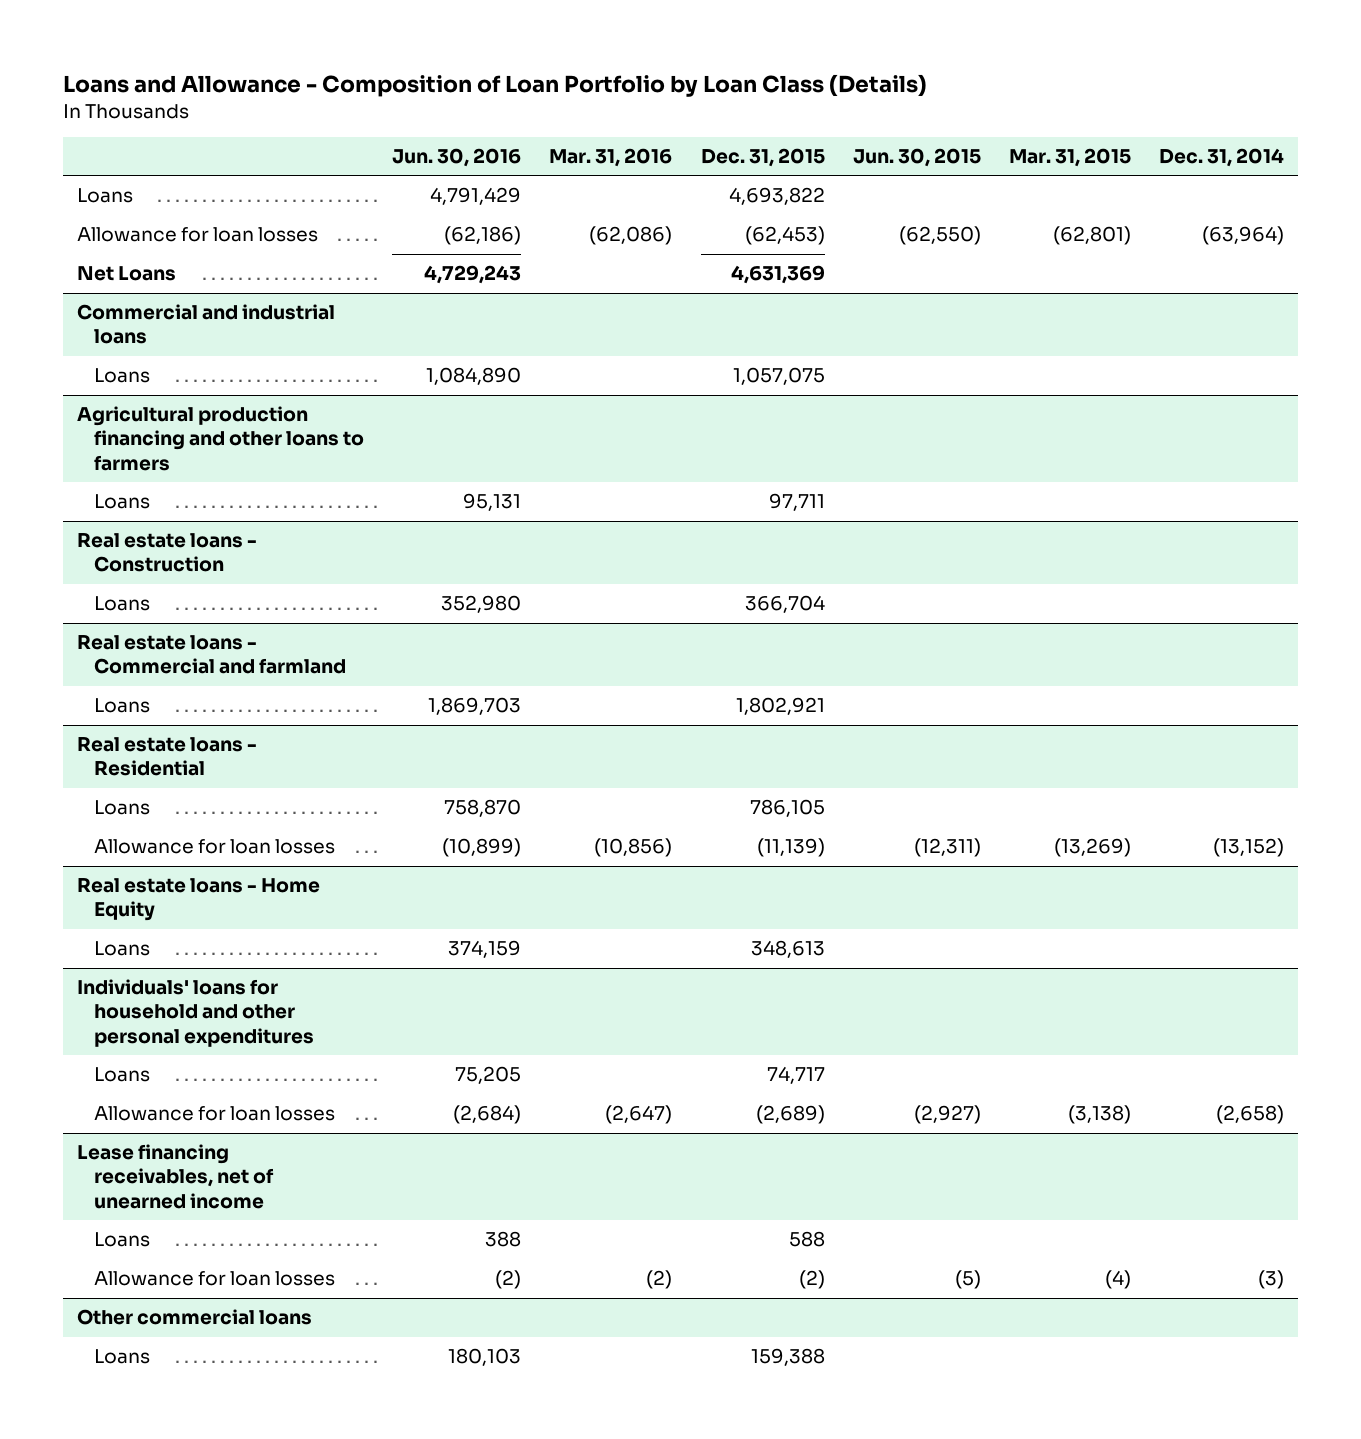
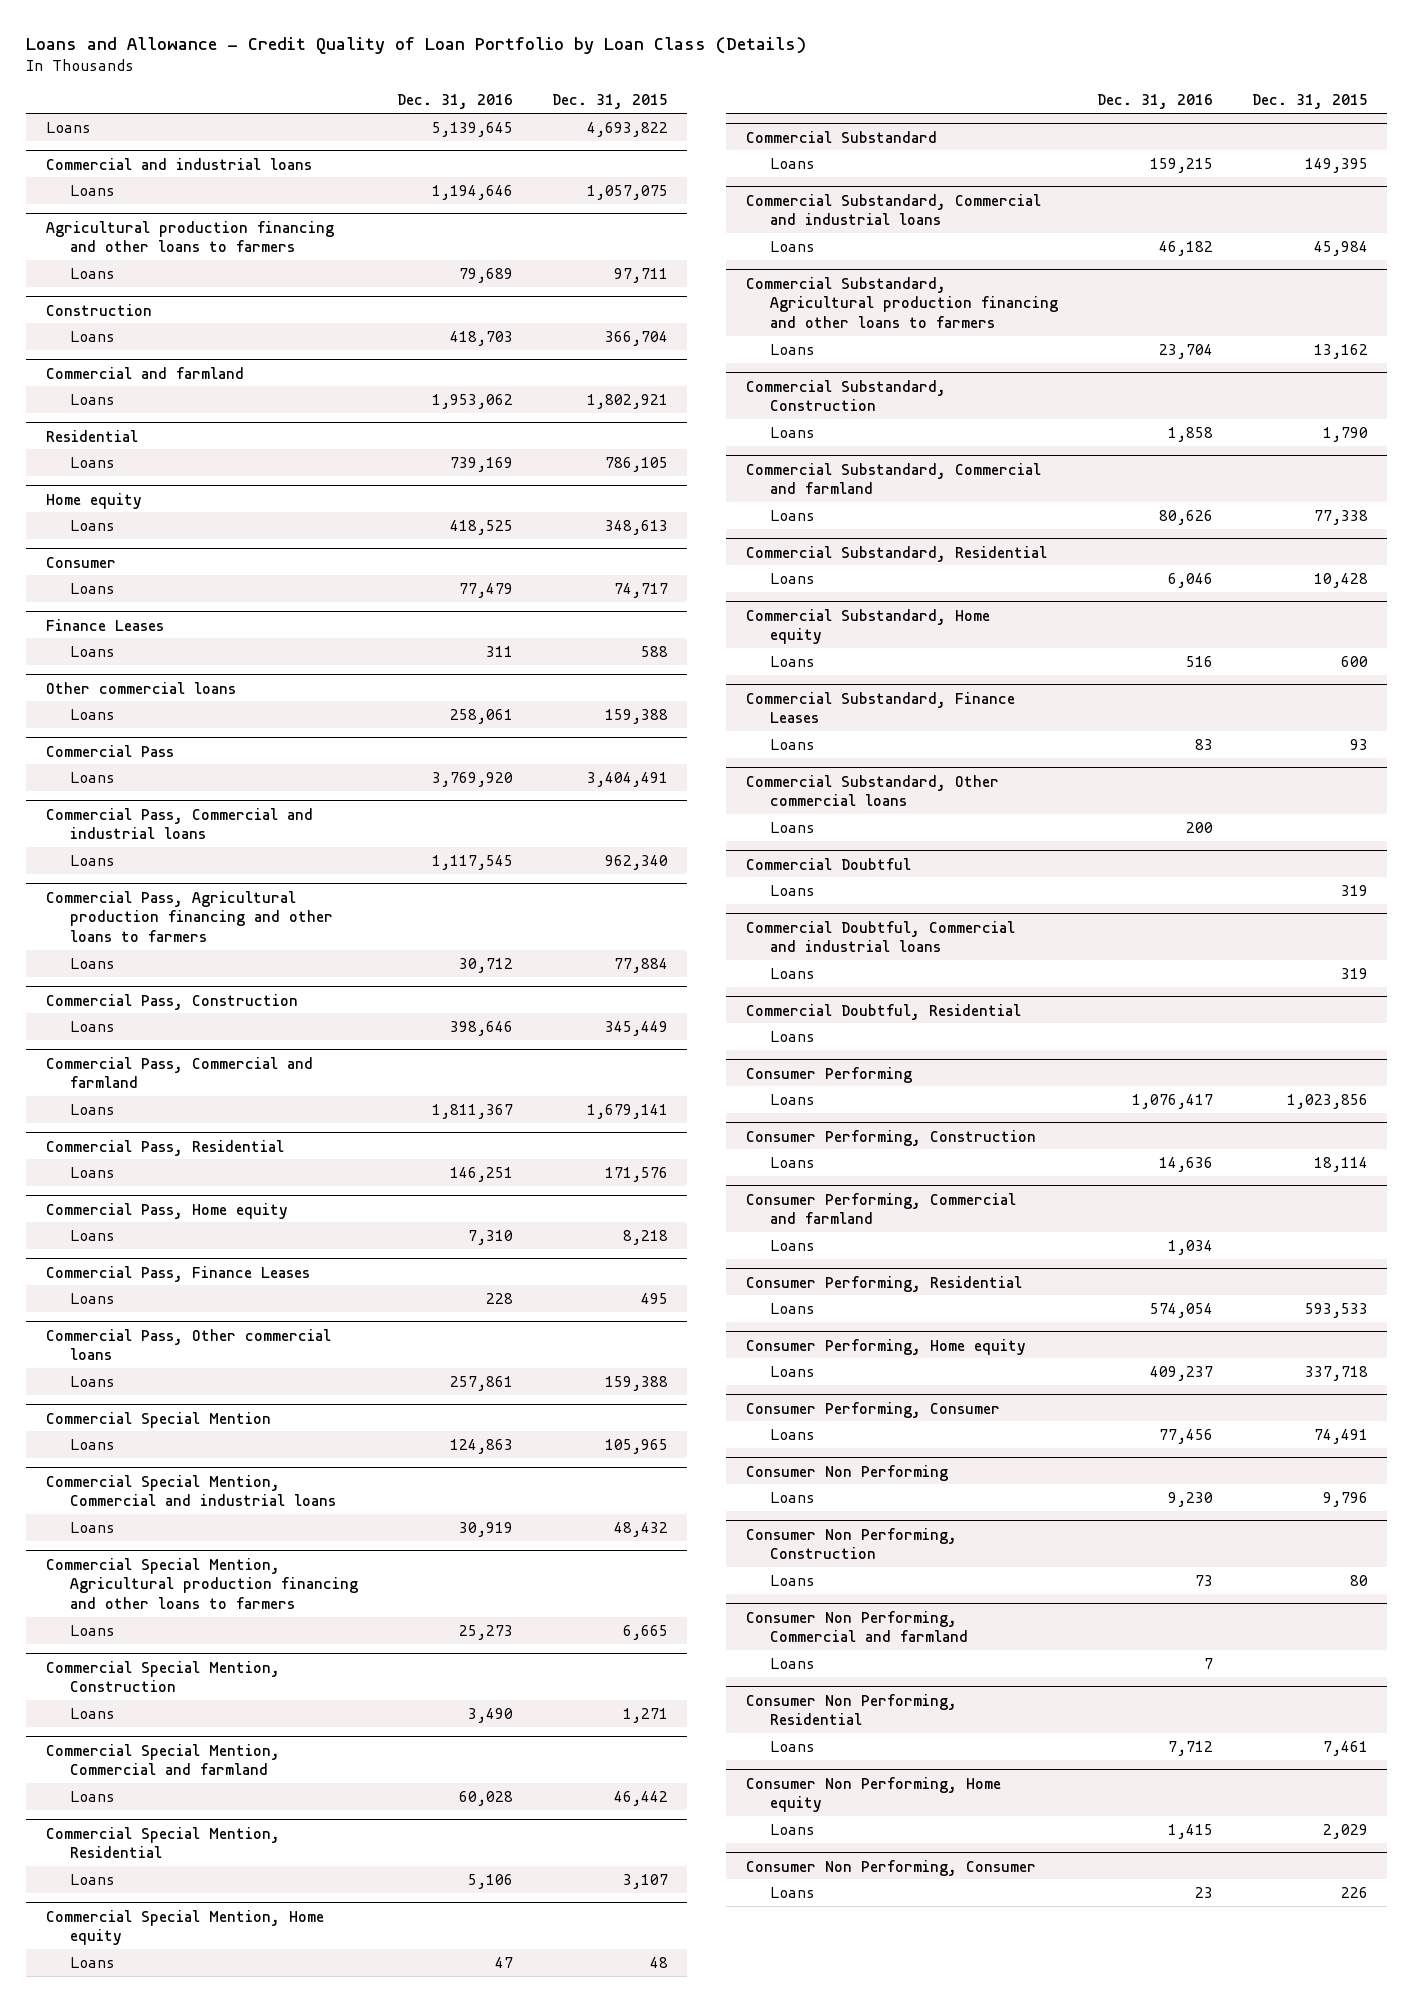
[62,74,927,98] Loans and Allowance - Composition of Loan Portfolio by Loan Class (Details) -> [26,37,807,55] Loans and Allowance - Credit Quality of Loan Portfolio by Loan Class (Details)
[392,148,522,168] Jun. 30, 2016 -> none
[549,148,673,168] Mar. 31, 2016 -> none
[852,148,981,168] Jun. 30, 2015 -> none
[1009,148,1132,168] Mar. 31, 2015 -> none
[1159,148,1285,168] Dec. 31, 2014 -> none
none -> [396,94,513,110] Dec. 31, 2016
[76,227,318,243] Allowance for loan losses -> none
[76,266,176,282] Net Loans -> none
[76,533,257,573] Real estate loans - Construction -> [45,303,152,316] Construction
[76,635,346,675] Real estate loans - Commercial and farmland -> [45,366,244,379] Commercial and farmland
[76,737,257,777] Real estate loans - Residential -> [45,429,138,442] Residential
[93,839,335,855] Allowance for loan losses -> none
[76,878,320,922] Real estate loans - Home Equity -> [45,492,142,509] Home equity
[76,979,314,1047] Individuals' loans for household and other personal expenditures -> [45,556,116,568] Consumer
[93,1106,335,1122] Allowance for loan losses -> none
[76,1144,274,1209] Lease financing receivables, net of unearned income -> [45,618,164,631] Finance Leases
[93,1271,335,1287] Allowance for loan losses -> none
none -> [45,744,174,757] Commercial Pass
none -> [69,771,115,783] Loans
none -> [45,807,313,840] Commercial Pass, Commercial and industrial loans
none -> [69,854,115,866] Loans
none -> [45,890,333,943] Commercial Pass, Agricultural production financing and other loans to farmers
none -> [69,957,115,969] Loans
none -> [45,993,298,1010] Commercial Pass, Construction
none -> [69,1020,115,1032] Loans
none -> [45,1056,313,1089] Commercial Pass, Commercial and farmland
none -> [69,1103,115,1115] Loans
none -> [45,1139,284,1156] Commercial Pass, Residential
none -> [69,1166,115,1178] Loans
none -> [45,1202,288,1219] Commercial Pass, Home equity
none -> [69,1229,115,1241] Loans
none -> [45,1265,310,1282] Commercial Pass, Finance Leases
none -> [69,1292,115,1304] Loans
none -> [45,1328,331,1361] Commercial Pass, Other commercial loans
none -> [69,1375,115,1387] Loans
none -> [45,1411,271,1428] Commercial Special Mention
none -> [69,1438,115,1450] Loans
none -> [45,1474,336,1507] Commercial Special Mention, Commercial and industrial loans
none -> [69,1521,115,1533] Loans
none -> [45,1557,358,1610] Commercial Special Mention, Agricultural production financing and other loans to farmers
none -> [69,1624,115,1636] Loans
none -> [45,1660,280,1693] Commercial Special Mention, Construction
none -> [69,1707,115,1719] Loans
none -> [45,1743,280,1776] Commercial Special Mention, Commercial and farmland
none -> [69,1790,115,1802] Loans
none -> [45,1826,280,1859] Commercial Special Mention, Residential
none -> [69,1873,115,1885] Loans
none -> [45,1909,324,1946] Commercial Special Mention, Home equity
none -> [69,1956,115,1968] Loans
none -> [745,130,937,143] Commercial Substandard
none -> [769,157,815,169] Loans
none -> [745,193,1041,226] Commercial Substandard, Commercial and industrial loans
none -> [769,240,815,252] Loans
none -> [745,276,1058,329] Commercial Substandard, Agricultural production financing and other loans to farmers
none -> [769,343,815,355] Loans
none -> [745,379,946,412] Commercial Substandard, Construction
none -> [769,426,815,438] Loans
none -> [745,462,1041,495] Commercial Substandard, Commercial and farmland
none -> [769,509,815,521] Loans
none -> [745,545,1047,562] Commercial Substandard, Residential
none -> [769,572,815,584] Loans
none -> [745,608,990,645] Commercial Substandard, Home equity
none -> [769,655,815,667] Loans
none -> [745,691,1015,724] Commercial Substandard, Finance Leases
none -> [769,738,815,750] Loans
none -> [745,774,999,807] Commercial Substandard, Other commercial loans
none -> [769,821,815,833] Loans
none -> [745,857,911,870] Commercial Doubtful
none -> [769,884,815,896] Loans
none -> [745,920,1015,953] Commercial Doubtful, Commercial and industrial loans
none -> [769,967,815,979] Loans
none -> [745,1003,1021,1020] Commercial Doubtful, Residential
none -> [769,1030,815,1042] Loans
none -> [745,1066,912,1083] Consumer Performing
none -> [769,1093,815,1105] Loans
none -> [745,1129,1036,1146] Consumer Performing, Construction
none -> [769,1156,815,1168] Loans
none -> [745,1192,1016,1225] Consumer Performing, Commercial and farmland
none -> [769,1239,815,1251] Loans
none -> [745,1275,1022,1292] Consumer Performing, Residential
none -> [769,1302,815,1314] Loans
none -> [745,1338,1026,1355] Consumer Performing, Home equity
none -> [769,1365,815,1377] Loans
none -> [745,1401,1000,1418] Consumer Performing, Consumer
none -> [769,1428,815,1440] Loans
none -> [745,1464,948,1481] Consumer Non Performing
none -> [769,1491,815,1503] Loans
none -> [745,1527,957,1560] Consumer Non Performing, Construction
none -> [769,1574,815,1586] Loans
none -> [745,1610,968,1643] Consumer Non Performing, Commercial and farmland
none -> [769,1657,815,1669] Loans
none -> [745,1693,957,1726] Consumer Non Performing, Residential
none -> [769,1740,815,1752] Loans
none -> [745,1776,1001,1813] Consumer Non Performing, Home equity
none -> [769,1823,815,1835] Loans
none -> [745,1859,1036,1876] Consumer Non Performing, Consumer
none -> [769,1886,815,1898] Loans

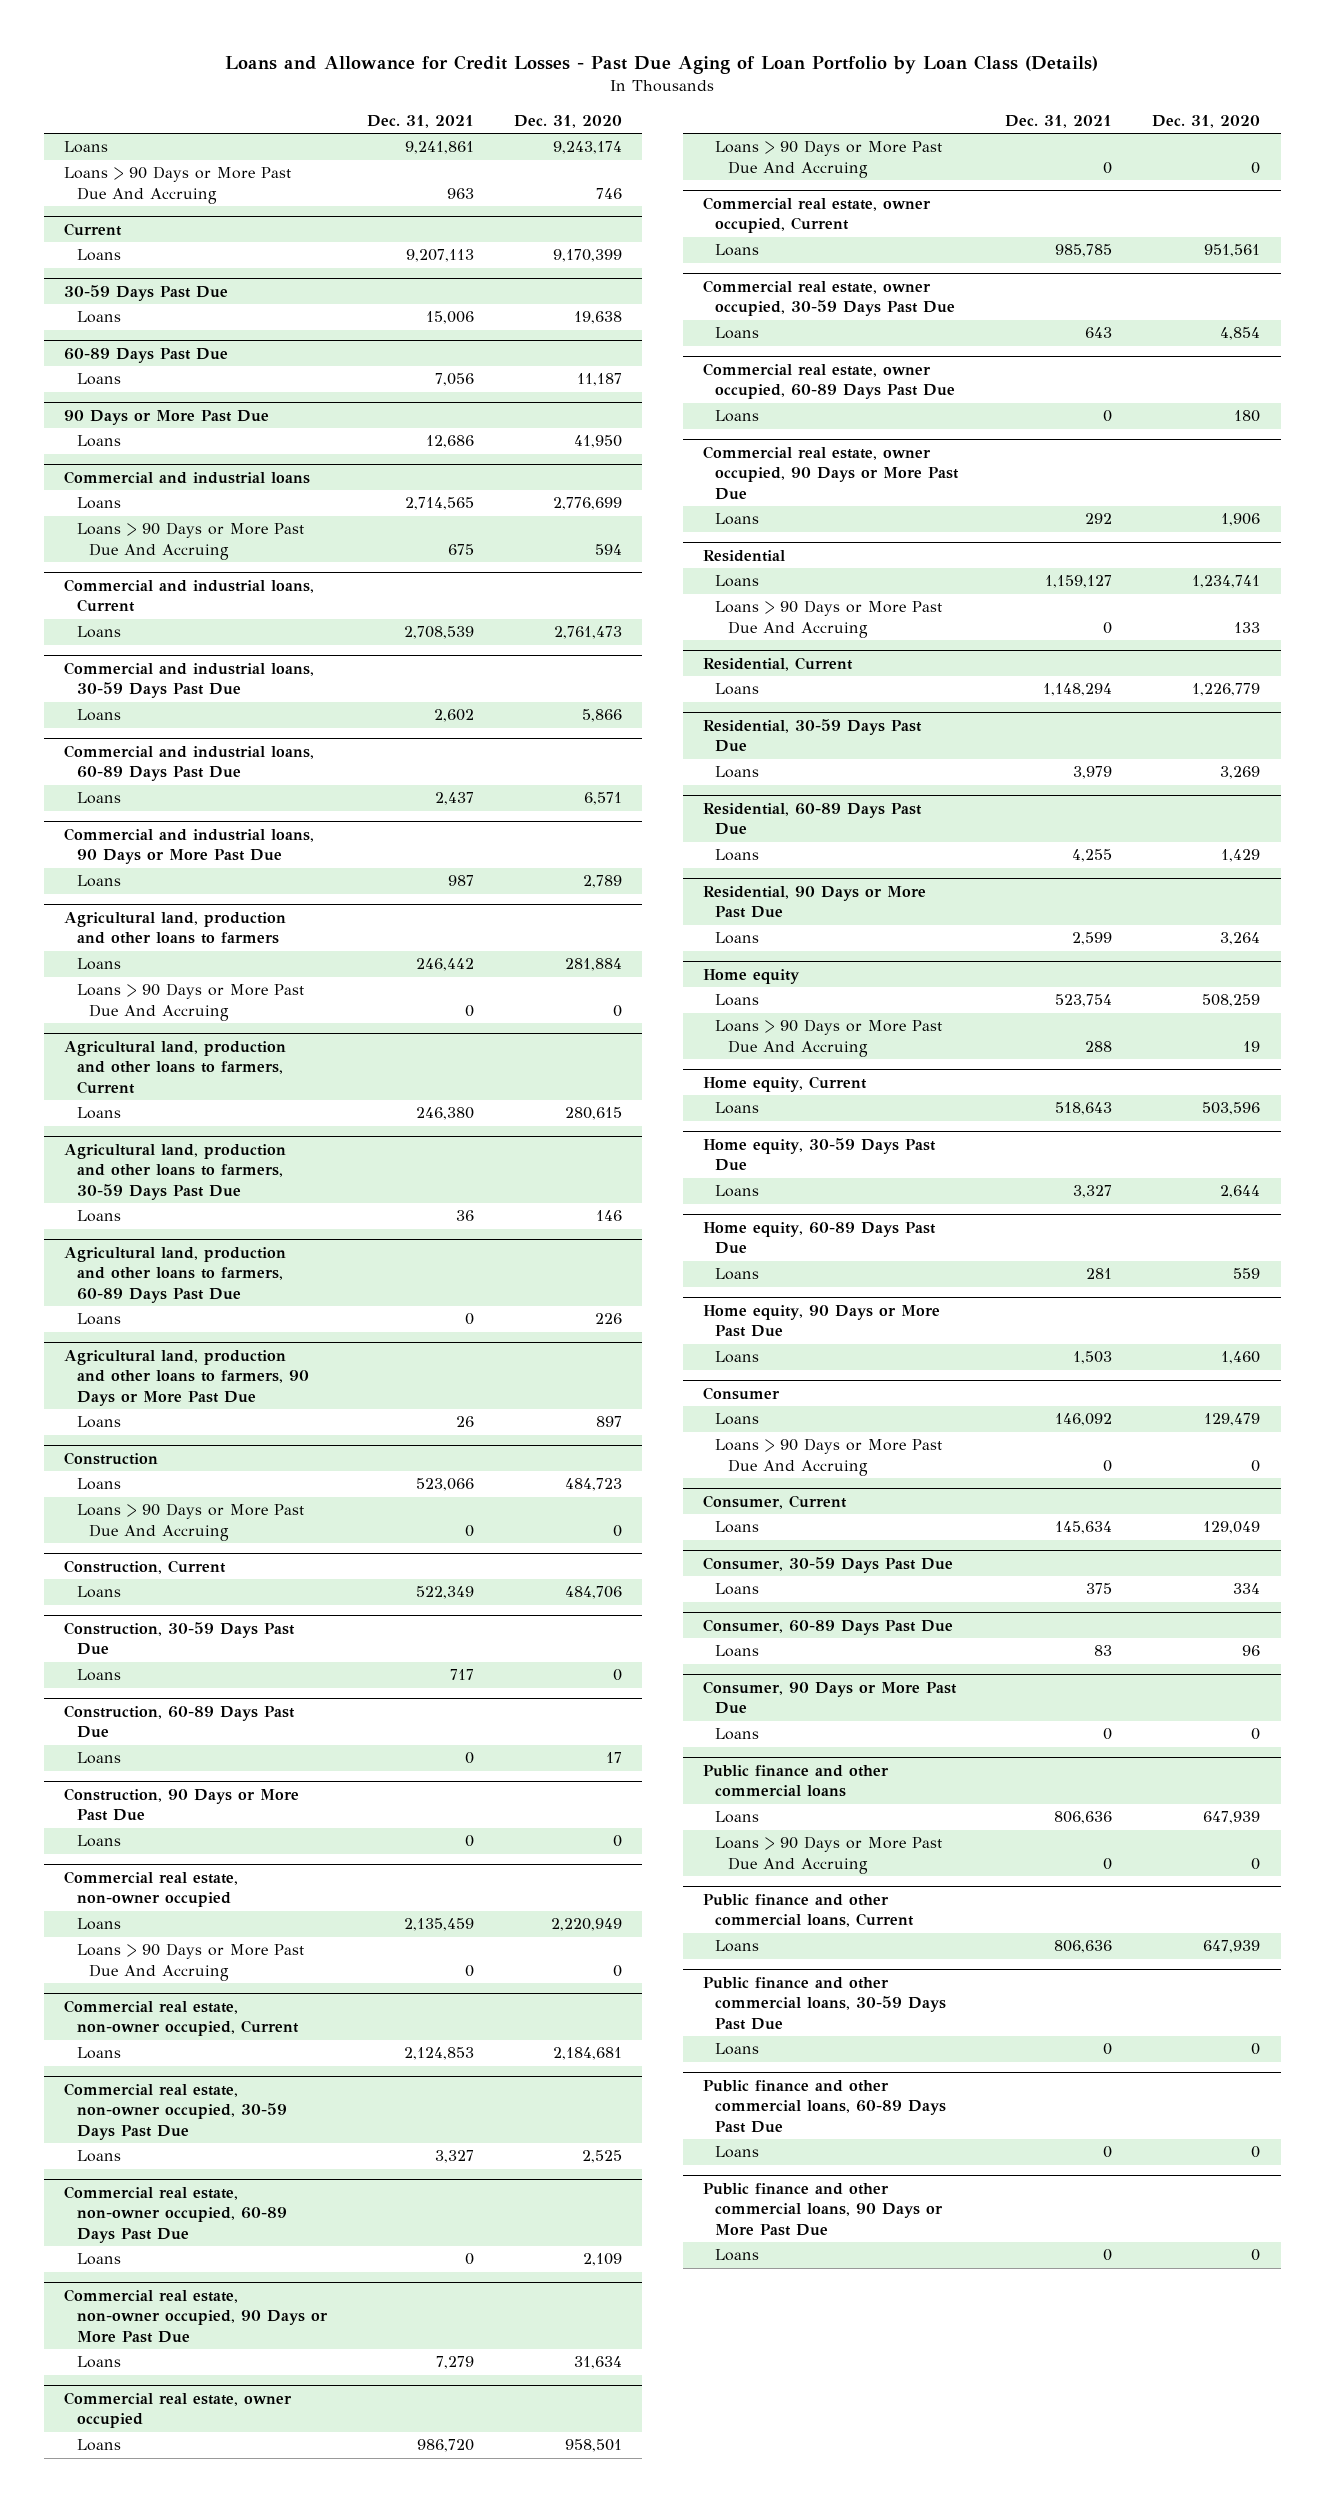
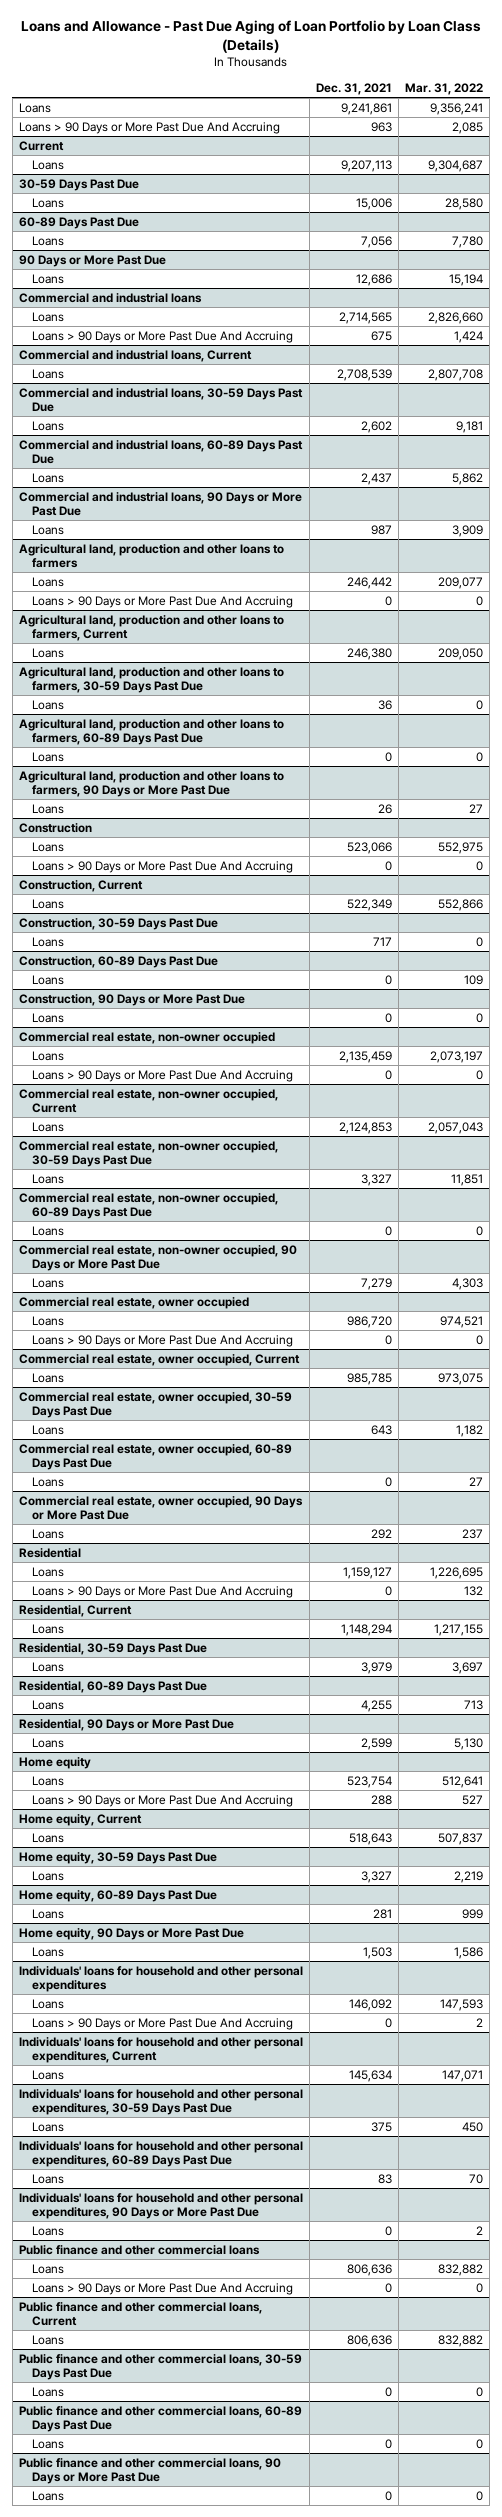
[225,55,1099,75] Loans and Allowance for Credit Losses - Past Due Aging of Loan Portfolio by Loan Class (Details) -> [20,20,481,53] Loans and Allowance - Past Due Aging of Loan Portfolio by Loan Class (Details)
[514,114,623,128] Dec. 31, 2020 -> none
none -> [405,83,484,96] Mar. 31, 2022
[702,1386,780,1400] Consumer -> [18,1965,303,1993] Individuals' loans for household and other personal expenditures
[702,1494,847,1509] Consumer, Current -> none
none -> [18,2036,303,2064] Individuals' loans for household and other personal expenditures, Current
[702,1556,953,1573] Consumer, 30-59 Days Past Due -> none
none -> [18,2088,303,2116] Individuals' loans for household and other personal expenditures, 30-59 Days Past Due
[702,1618,953,1635] Consumer, 60-89 Days Past Due -> none
none -> [18,2140,303,2168] Individuals' loans for household and other personal expenditures, 60-89 Days Past Due
[702,1680,957,1715] Consumer, 90 Days or More Past Due -> none
none -> [18,2192,303,2220] Individuals' loans for household and other personal expenditures, 90 Days or More Past Due

